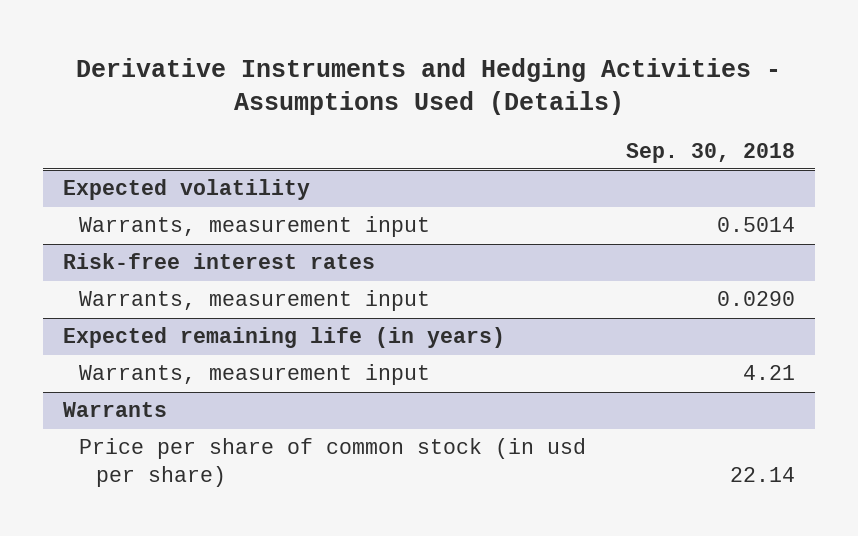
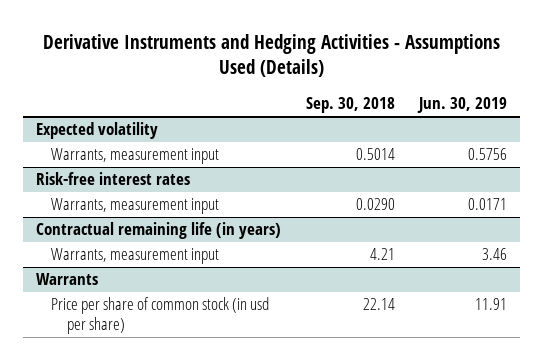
none -> [417,97,508,114] Jun. 30, 2019
[63,327,506,349] Expected remaining life (in years) -> [35,222,281,240] Contractual remaining life (in years)

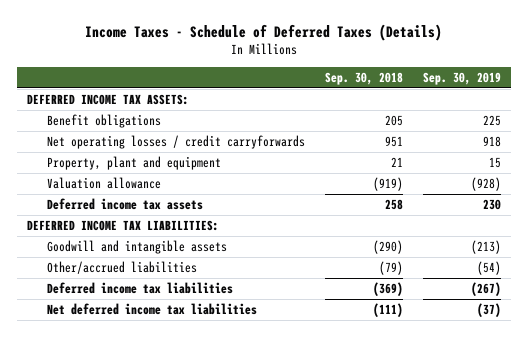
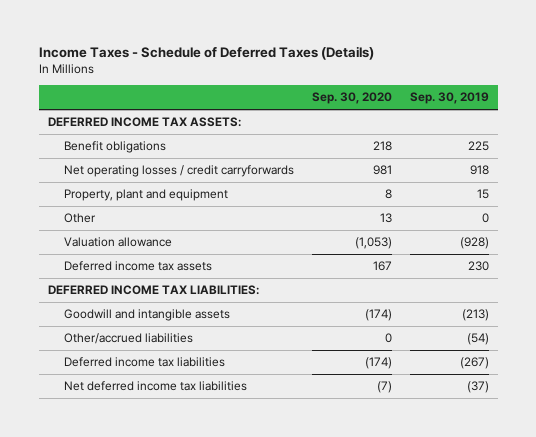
[324,72,403,86] Sep. 30, 2018 -> none
none -> [311,92,392,105] Sep. 30, 2020
none -> [63,213,96,224] Other

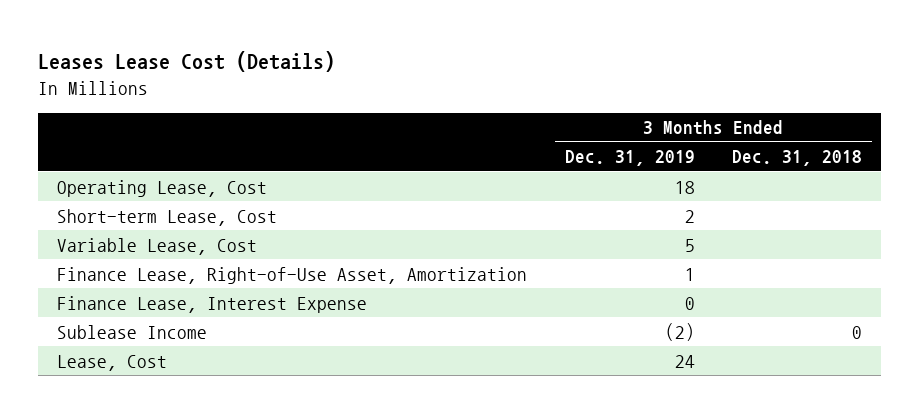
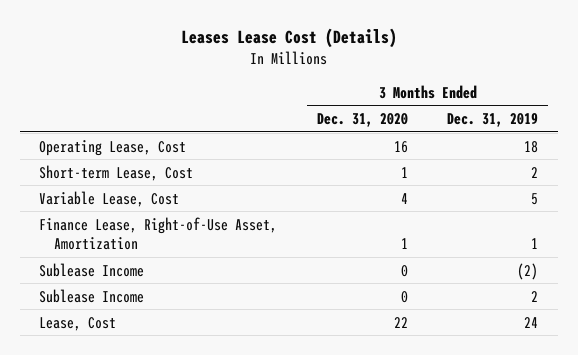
[732,150,863,167] Dec. 31, 2018 -> none
none -> [316,113,408,128] Dec. 31, 2020
[56,295,367,313] Finance Lease, Interest Expense -> none
none -> [39,288,145,303] Sublease Income

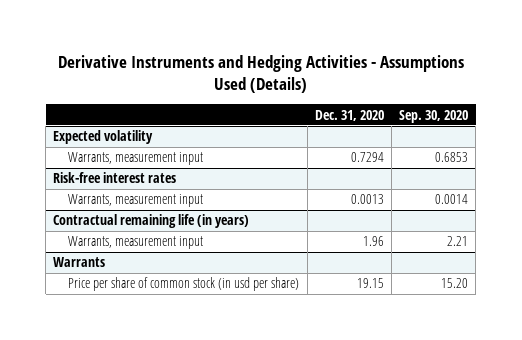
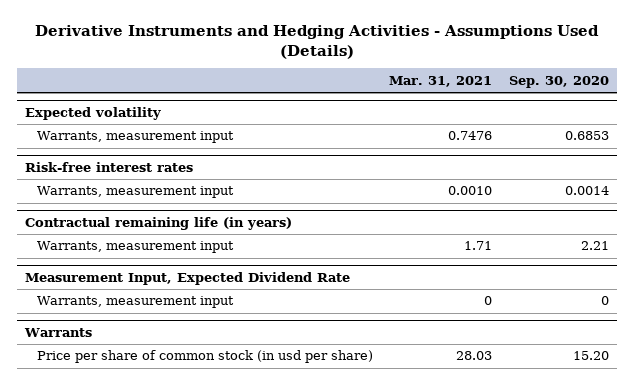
[314,109,384,121] Dec. 31, 2020 -> none
none -> [389,75,493,87] Mar. 31, 2021
none -> [25,272,351,286] Measurement Input, Expected Dividend Rate
none -> [37,296,235,309] Warrants, measurement input

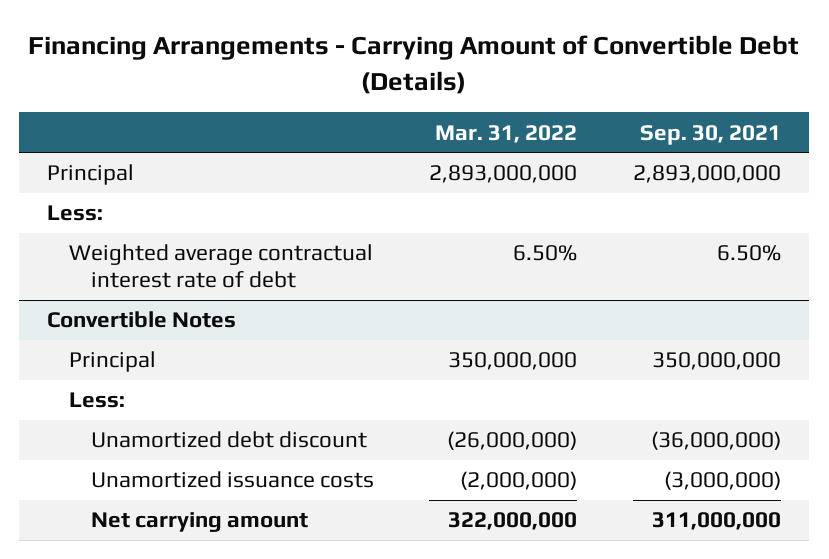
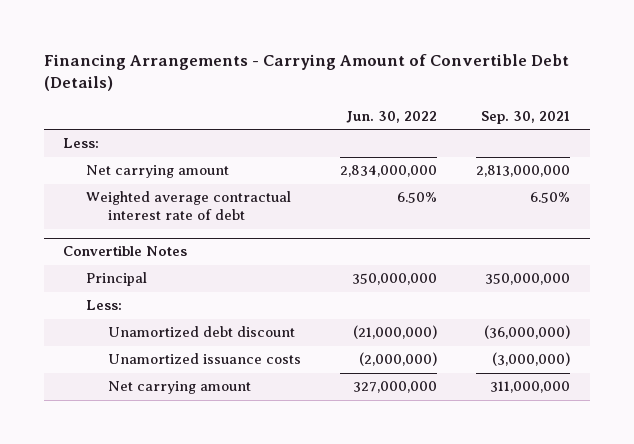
[435,124,578,143] Mar. 31, 2022 -> none
none -> [346,110,438,123] Jun. 30, 2022
[47,164,135,186] Principal -> none
none -> [85,165,229,179] Net carrying amount

